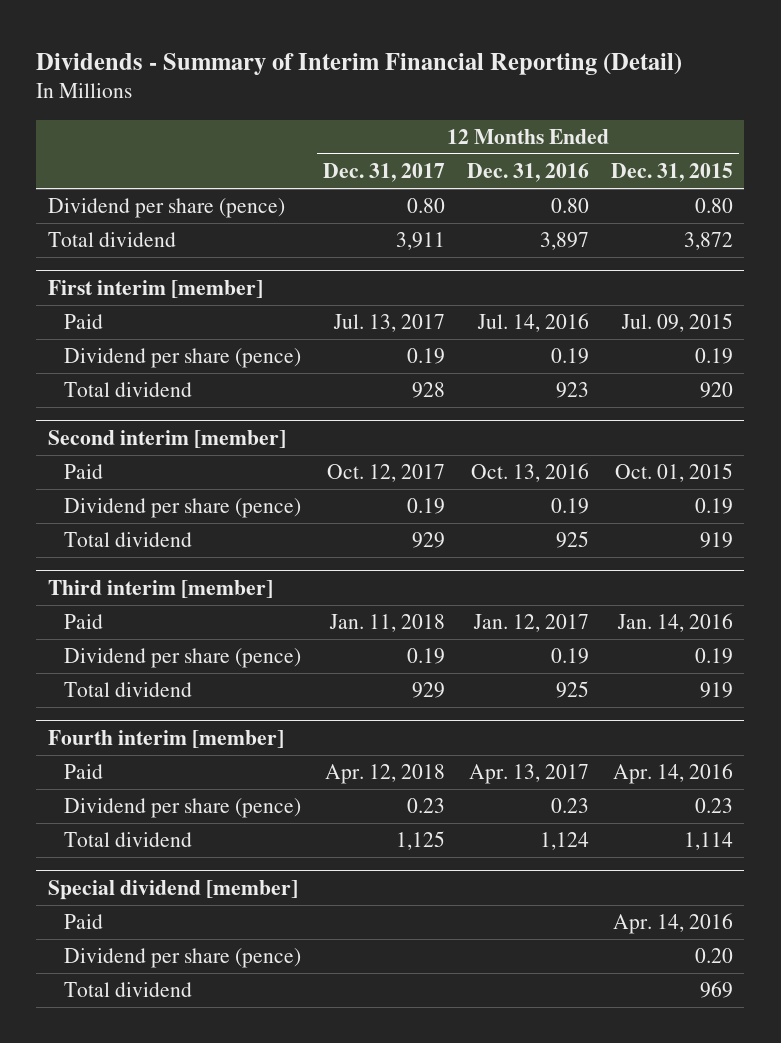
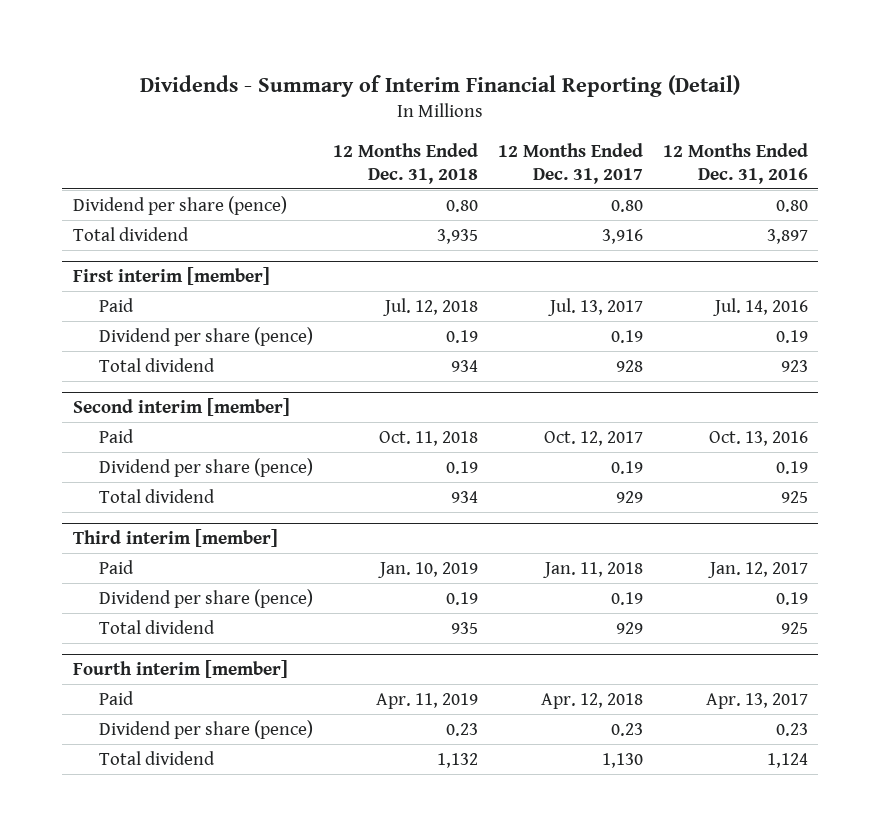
[611,163,734,183] Dec. 31, 2015 -> none
none -> [332,142,478,184] 12 Months Ended Dec. 31, 2018
[395,232,445,251] 3,911 -> [601,228,643,244] 3,916
[47,879,298,900] Special dividend [member] -> none
[63,914,103,930] Paid -> none
[63,948,301,969] Dividend per share (pence) -> none
[63,982,192,998] Total dividend -> none
[395,831,445,851] 1,125 -> [601,752,643,768] 1,130

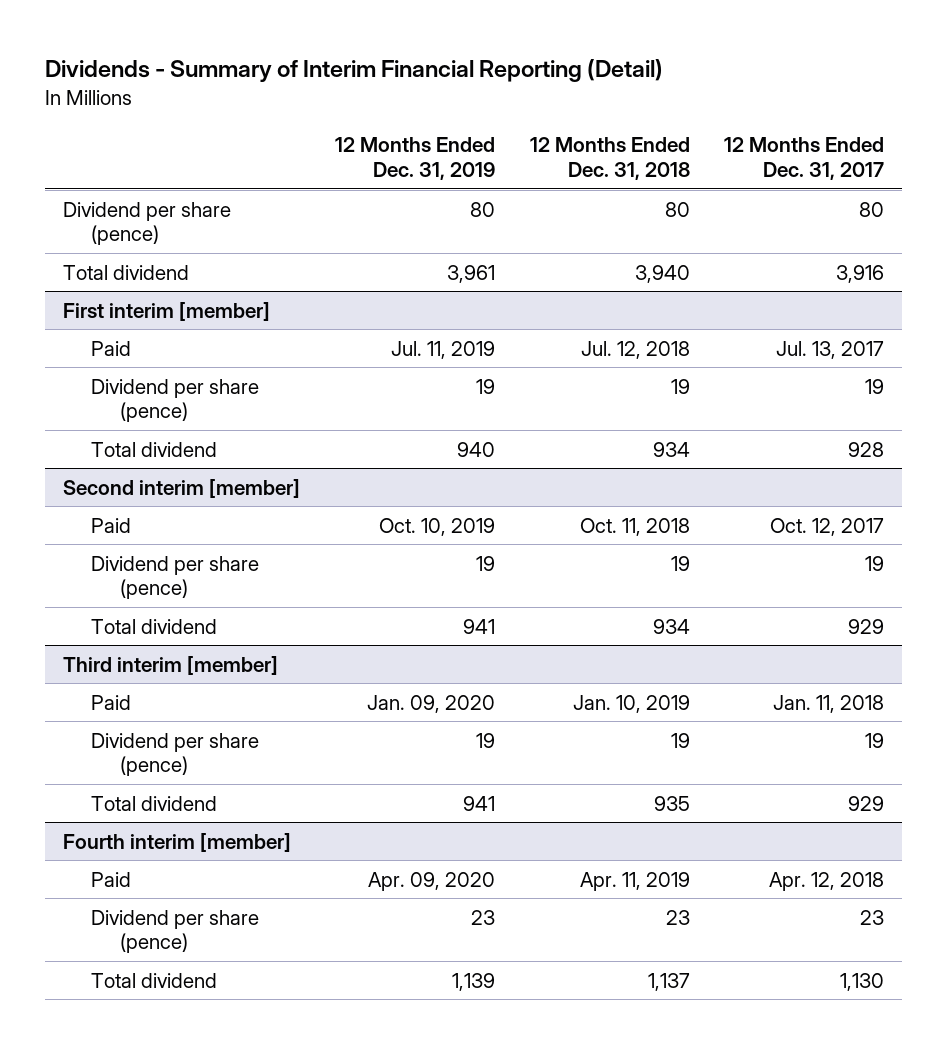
[662,142,808,184] 12 Months Ended Dec. 31, 2016 -> none
none -> [334,137,495,180] 12 Months Ended Dec. 31, 2019
[445,199,478,212] 0.80 -> [664,201,690,217] 80
[610,199,643,212] 0.80 -> [859,201,885,217] 80
[436,228,478,244] 3,935 -> [634,264,690,283] 3,940
[445,329,478,343] 0.19 -> [670,378,690,394] 19
[610,329,643,343] 0.19 -> [865,378,885,394] 19
[445,460,478,474] 0.19 -> [670,555,690,571] 19
[610,460,643,474] 0.19 -> [865,555,885,571] 19
[445,591,478,605] 0.19 -> [670,732,690,748] 19
[610,591,643,605] 0.19 -> [865,732,885,748] 19
[445,722,478,736] 0.23 -> [665,909,690,925] 23
[610,722,643,736] 0.23 -> [860,909,885,925] 23
[436,752,478,768] 1,132 -> [647,972,690,991] 1,137

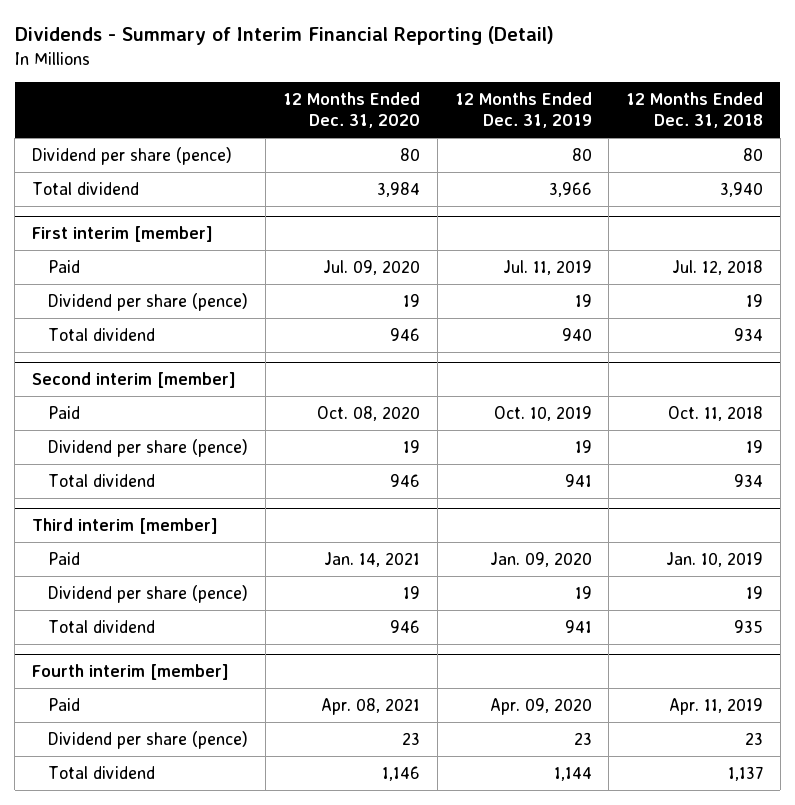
[724,137,885,180] 12 Months Ended Dec. 31, 2017 -> none
none -> [282,92,420,129] 12 Months Ended Dec. 31, 2020
[446,264,495,283] 3,961 -> [548,181,592,197] 3,966
[451,972,495,991] 1,139 -> [553,766,592,781] 1,144

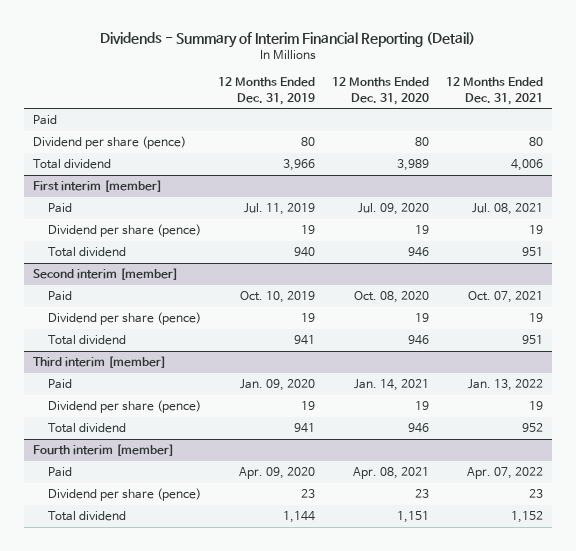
[626,92,764,129] 12 Months Ended Dec. 31, 2018 -> none
none -> [446,77,544,105] 12 Months Ended Dec. 31, 2021
none -> [32,115,57,126] Paid
[376,181,420,197] 3,984 -> [397,159,430,172] 3,989
[381,765,420,781] 1,146 -> [397,511,430,524] 1,151

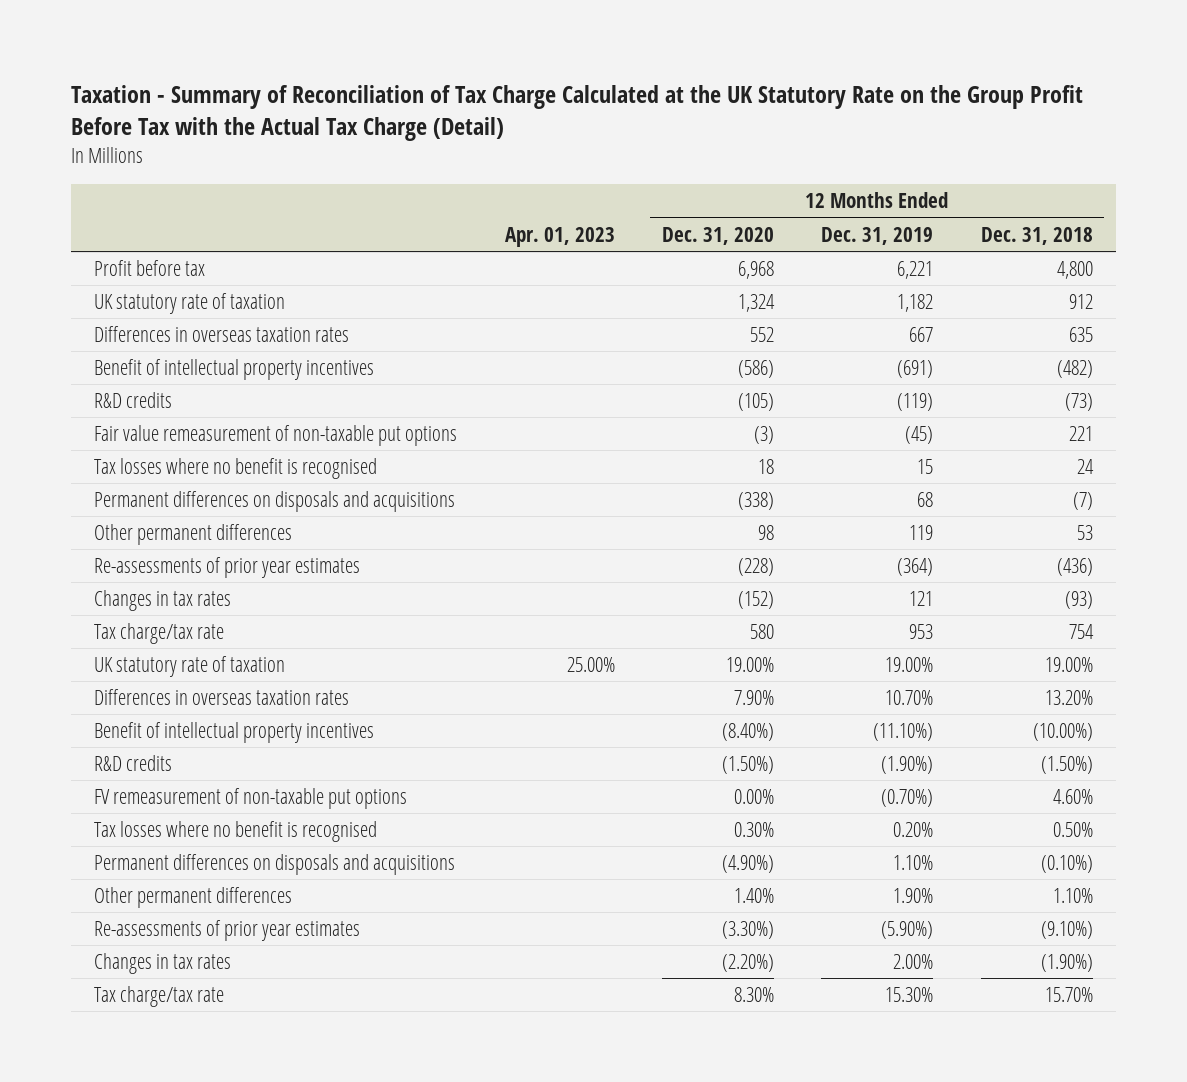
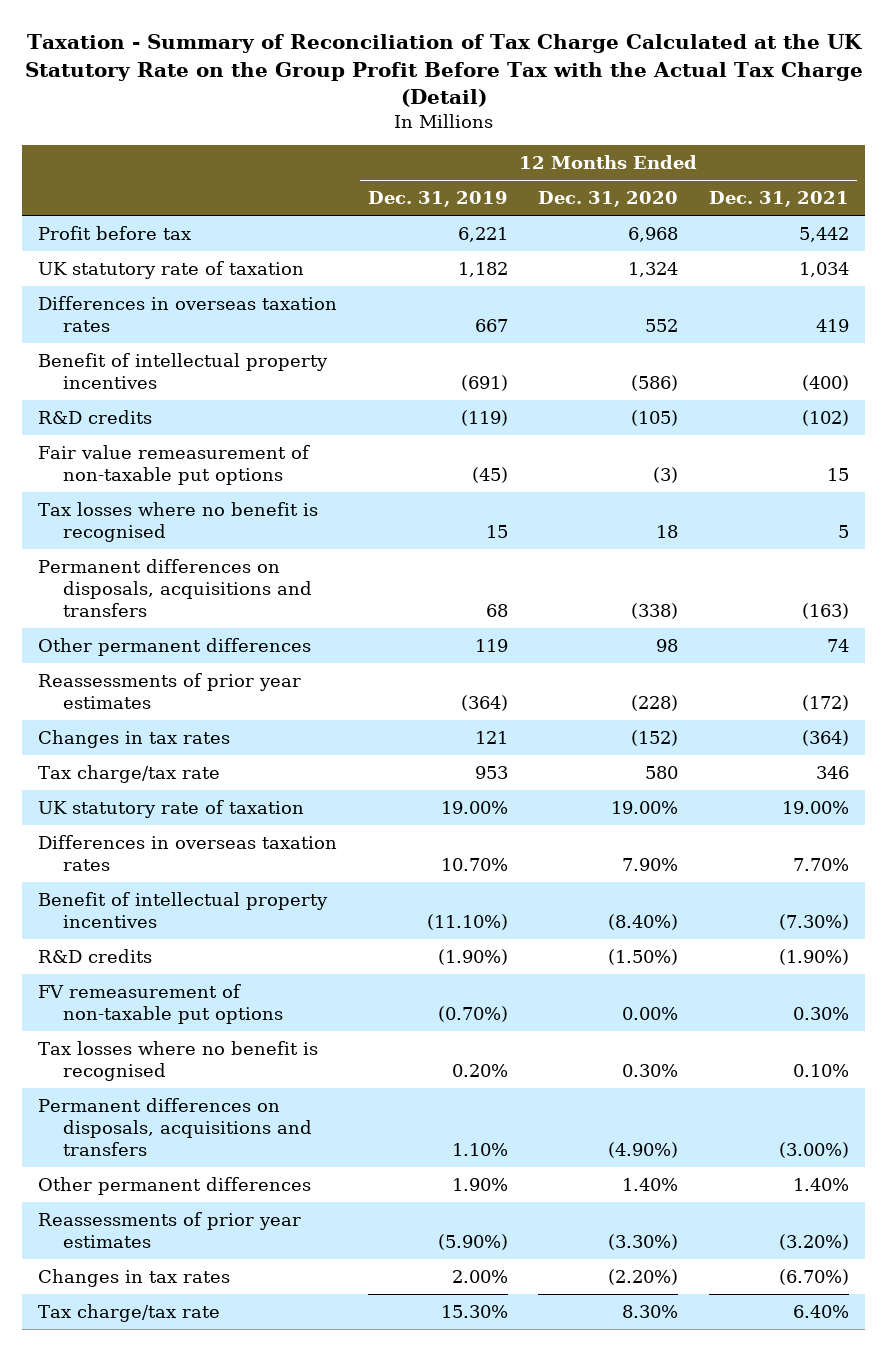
[504,226,615,247] Apr. 01, 2023 -> none
[980,226,1093,245] Dec. 31, 2018 -> none
none -> [709,191,850,208] Dec. 31, 2021
[94,491,456,513] Permanent differences on disposals and acquisitions -> [37,558,312,618] Permanent differences on disposals, acquisitions and transfers
[94,557,361,579] Re-assessments of prior year estimates -> [37,672,301,710] Reassessments of prior year estimates
[94,854,456,876] Permanent differences on disposals and acquisitions -> [37,1097,312,1157] Permanent differences on disposals, acquisitions and transfers
[94,920,361,942] Re-assessments of prior year estimates -> [37,1211,301,1249] Reassessments of prior year estimates

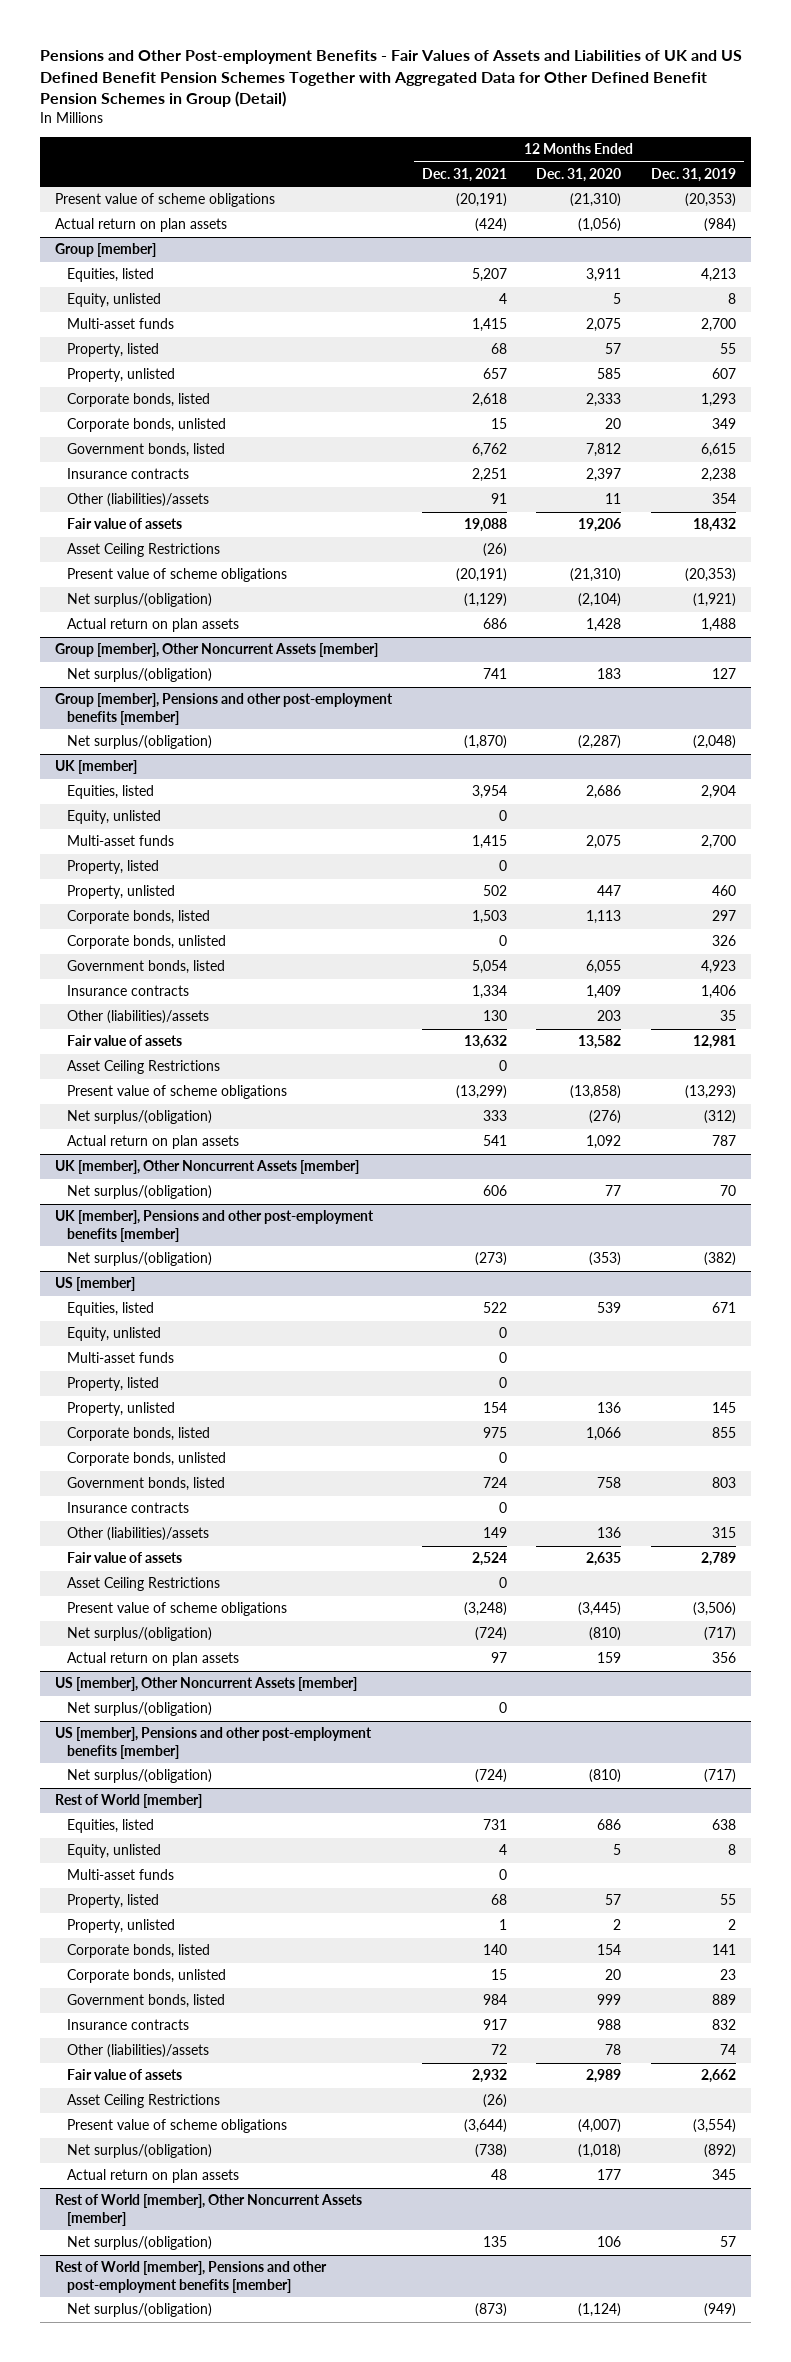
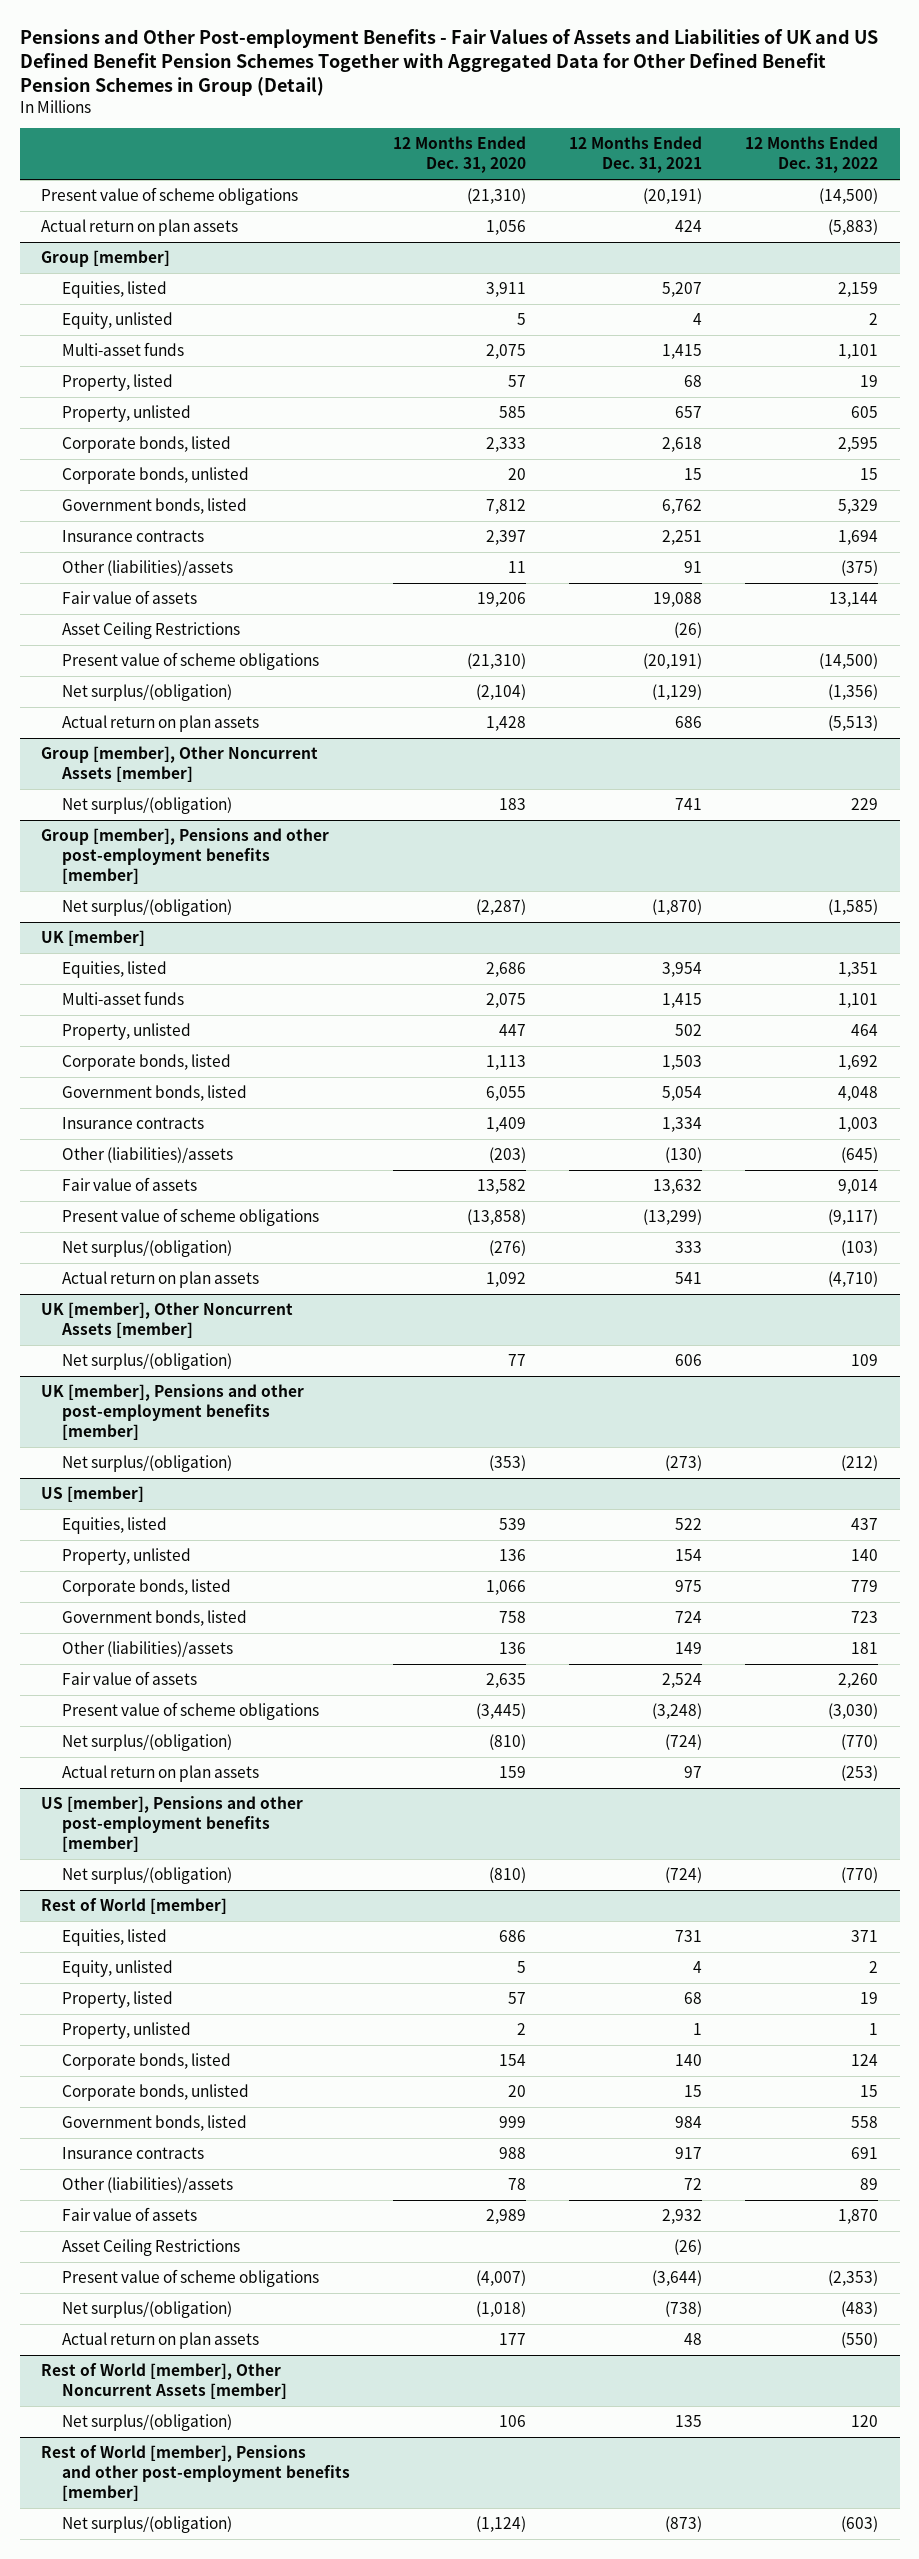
[651,167,737,182] Dec. 31, 2019 -> none
none -> [745,136,879,174] 12 Months Ended Dec. 31, 2022
[474,218,507,233] (424) -> [675,220,703,233] 424
[578,218,622,233] (1,056) -> [486,220,527,236] 1,056
[67,810,162,825] Equity, unlisted -> none
[67,860,160,875] Property, listed -> none
[67,935,227,950] Corporate bonds, unlisted -> none
[482,1010,507,1022] 130 -> [665,1147,703,1164] (130)
[597,1010,622,1022] 203 -> [489,1147,527,1164] (203)
[67,1060,221,1075] Asset Ceiling Restrictions -> none
[67,1327,162,1342] Equity, unlisted -> none
[67,1352,175,1364] Multi-asset funds -> none
[67,1377,160,1392] Property, listed -> none
[67,1452,227,1467] Corporate bonds, unlisted -> none
[67,1502,190,1514] Insurance contracts -> none
[67,1577,221,1592] Asset Ceiling Restrictions -> none
[54,1677,357,1692] US [member], Other Noncurrent Assets [member] -> none
[67,1702,213,1717] Net surplus/(obligation) -> none
[67,1869,175,1881] Multi-asset funds -> none

